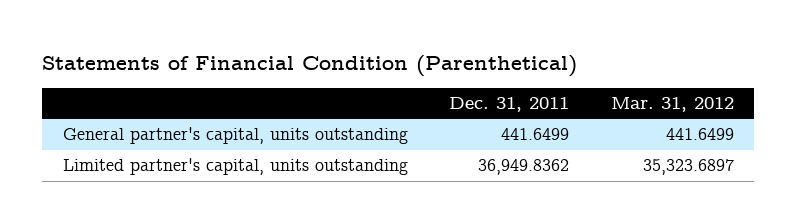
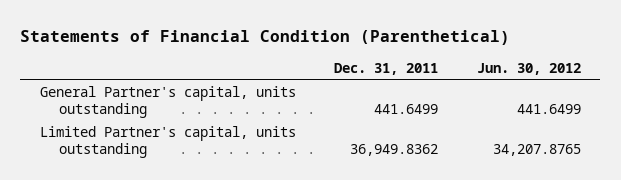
[610,97,734,113] Mar. 31, 2012 -> none
none -> [477,62,582,75] Jun. 30, 2012
[62,127,408,145] General partner's capital, units outstanding -> [39,85,296,118] General Partner's capital, units outstanding
[62,158,408,176] Limited partner's capital, units outstanding -> [39,125,296,158] Limited Partner's capital, units outstanding

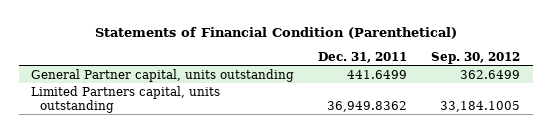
[477,62,582,75] Jun. 30, 2012 -> none
none -> [431,52,521,65] Sep. 30, 2012
[39,85,296,118] General Partner's capital, units outstanding -> [31,68,295,82] General Partner capital, units outstanding
[39,125,296,158] Limited Partner's capital, units outstanding -> [31,85,221,113] Limited Partners capital, units outstanding

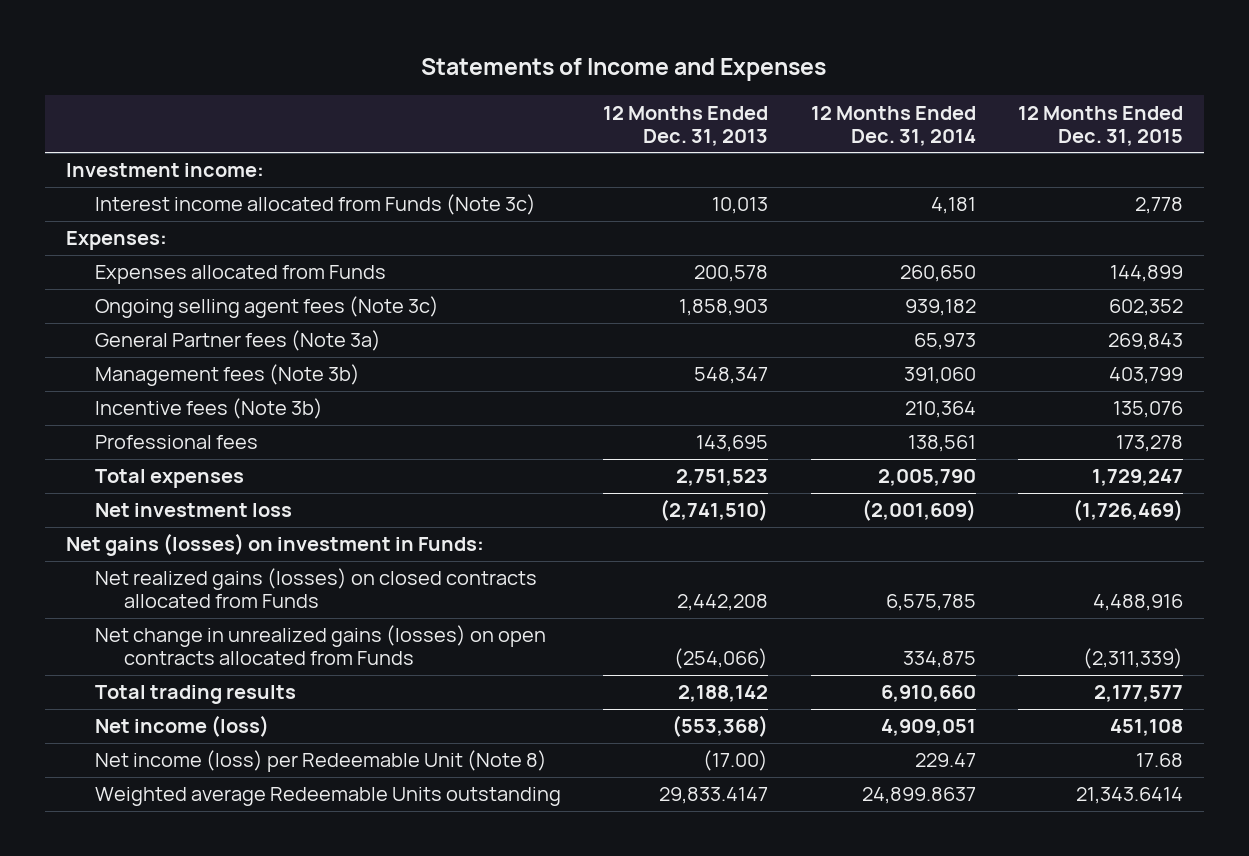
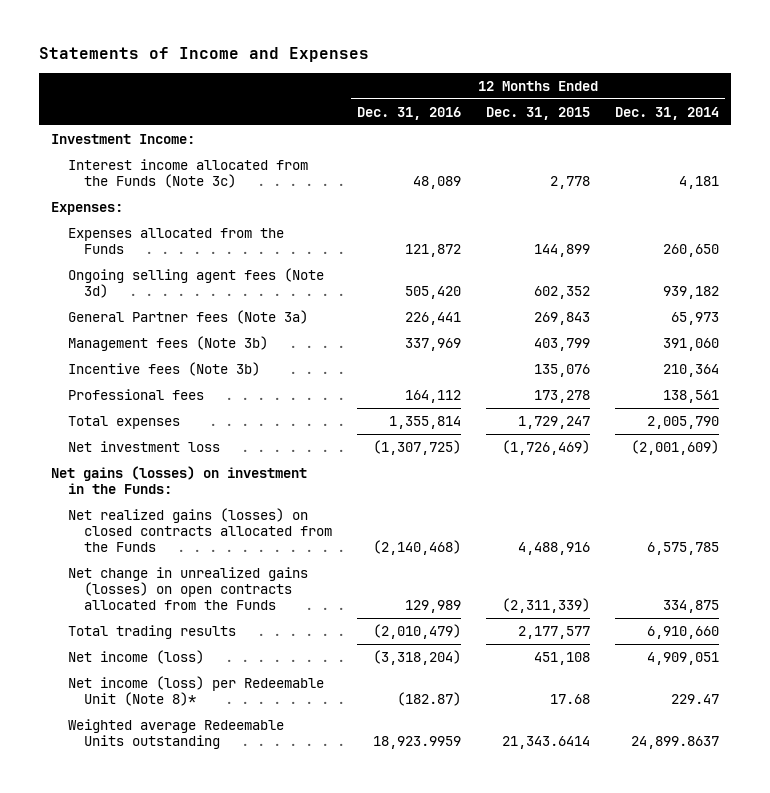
[603,105,769,146] 12 Months Ended Dec. 31, 2013 -> none
none -> [357,106,462,120] Dec. 31, 2016
[65,163,264,178] Investment income: -> [50,133,195,144] Investment Income:
[95,194,537,216] Interest income allocated from Funds (Note 3c) -> [67,158,308,188] Interest income allocated from the Funds (Note 3c)
[95,265,387,285] Expenses allocated from Funds -> [67,227,284,254] Expenses allocated from the Funds
[95,296,440,319] Ongoing selling agent fees (Note 3c) -> [67,267,324,298] Ongoing selling agent fees (Note 3d)
[65,533,484,557] Net gains (losses) on investment in Funds: -> [50,465,307,494] Net gains (losses) on investment in the Funds:
[95,568,538,609] Net realized gains (losses) on closed contracts allocated from Funds -> [67,507,333,552] Net realized gains (losses) on closed contracts allocated from the Funds
[95,625,547,666] Net change in unrealized gains (losses) on open contracts allocated from Funds -> [67,566,308,610] Net change in unrealized gains (losses) on open contracts allocated from the Funds
[95,750,548,773] Net income (loss) per Redeemable Unit (Note 8) -> [67,675,324,706] Net income (loss) per Redeemable Unit (Note 8)*

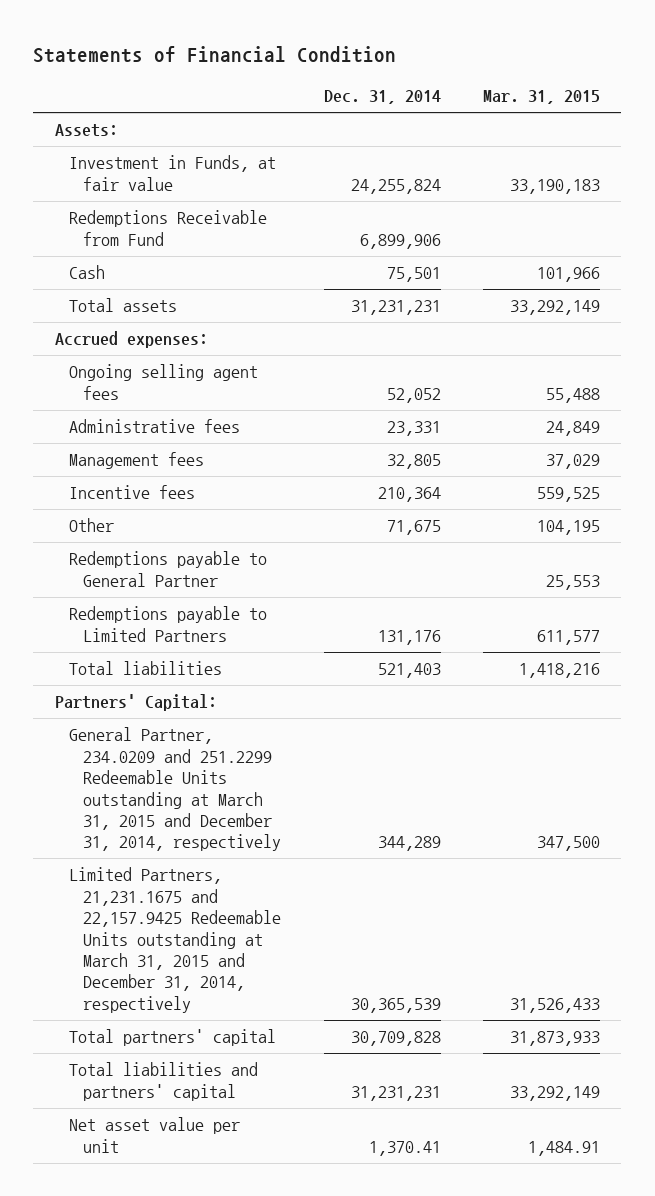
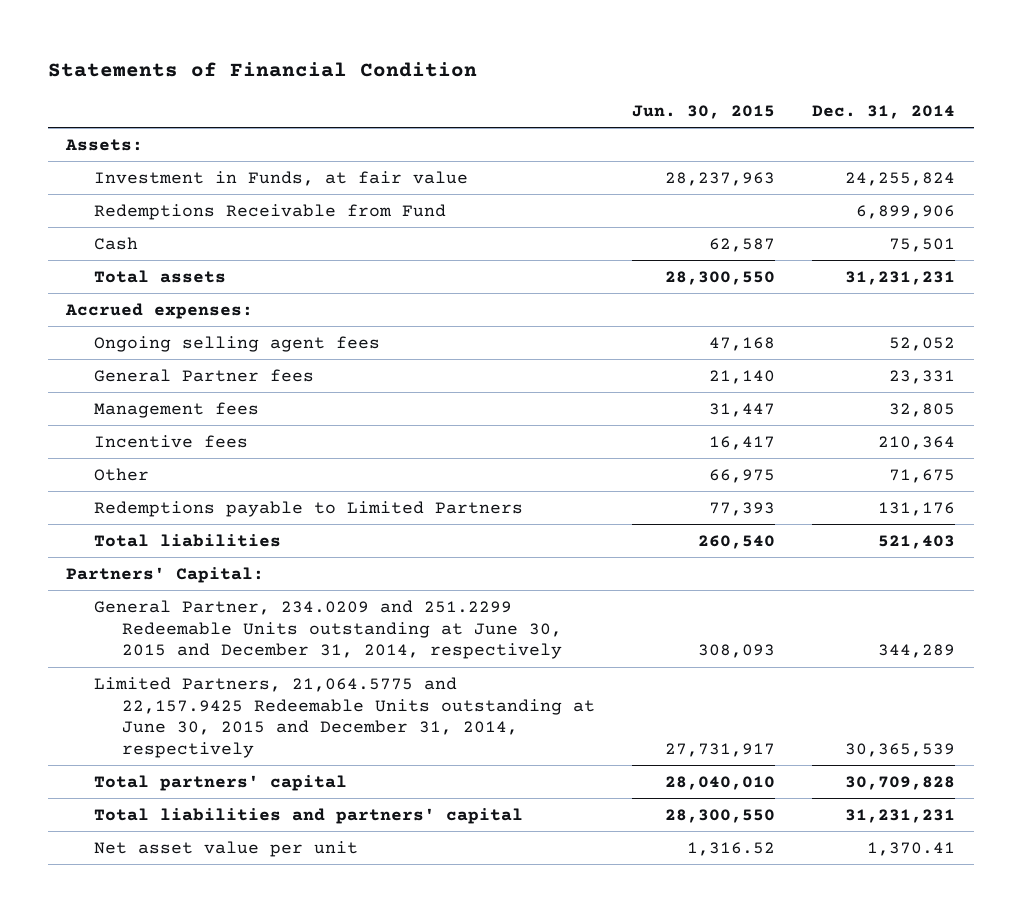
[483,90,601,105] Mar. 31, 2015 -> none
none -> [631,105,775,120] Jun. 30, 2015
[68,419,240,434] Administrative fees -> [94,368,315,382] General Partner fees
[68,551,267,587] Redemptions payable to General Partner -> none
[68,727,282,852] General Partner, 234.0209 and 251.2299 Redeemable Units outstanding at March 31, 2015 and December 31, 2014, respectively -> [94,599,562,660] General Partner, 234.0209 and 251.2299 Redeemable Units outstanding at June 30, 2015 and December 31, 2014, respectively
[68,867,282,1013] Limited Partners, 21,231.1675 and 22,157.9425 Redeemable Units outstanding at March 31, 2015 and December 31, 2014, respectively -> [94,676,595,759] Limited Partners, 21,064.5775 and 22,157.9425 Redeemable Units outstanding at June 30, 2015 and December 31, 2014, respectively

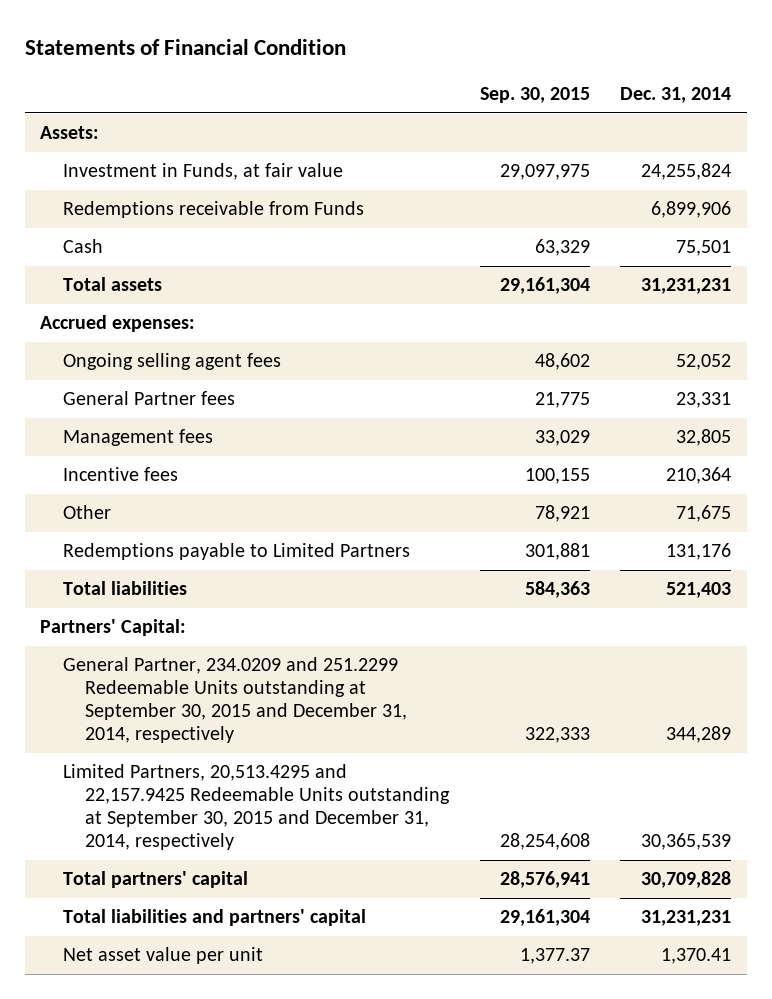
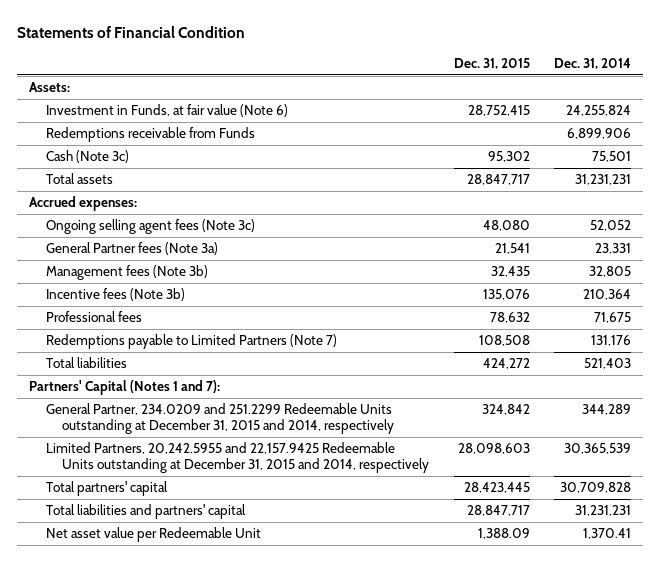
[479,87,590,104] Sep. 30, 2015 -> none
none -> [453,58,530,70] Dec. 31, 2015
[62,163,343,181] Investment in Funds, at fair value -> [45,104,288,118] Investment in Funds, at fair value (Note 6)
[62,239,103,254] Cash -> [45,150,129,164] Cash (Note 3c)
[62,353,281,371] Ongoing selling agent fees -> [45,219,255,235] Ongoing selling agent fees (Note 3c)
[62,391,235,406] General Partner fees -> [45,242,218,256] General Partner fees (Note 3a)
[62,429,213,447] Management fees -> [45,265,208,281] Management fees (Note 3b)
[62,467,178,482] Incentive fees -> [45,288,185,302] Incentive fees (Note 3b)
[62,505,111,520] Other -> [45,311,142,323] Professional fees
[62,543,410,561] Redemptions payable to Limited Partners -> [45,334,337,350] Redemptions payable to Limited Partners (Note 7)
[40,619,187,637] Partners' Capital: -> [28,380,220,396] Partners' Capital (Notes 1 and 7):
[62,657,407,744] General Partner, 234.0209 and 251.2299 Redeemable Units outstanding at September 30, 2015 and December 31, 2014, respectively -> [45,403,395,435] General Partner, 234.0209 and 251.2299 Redeemable Units outstanding at December 31, 2015 and 2014, respectively
[62,764,450,851] Limited Partners, 20,513.4295 and 22,157.9425 Redeemable Units outstanding at September 30, 2015 and December 31, 2014, respectively -> [45,442,430,474] Limited Partners, 20,242.5955 and 22,157.9425 Redeemable Units outstanding at December 31, 2015 and 2014, respectively
[62,947,263,965] Net asset value per unit -> [45,527,261,543] Net asset value per Redeemable Unit

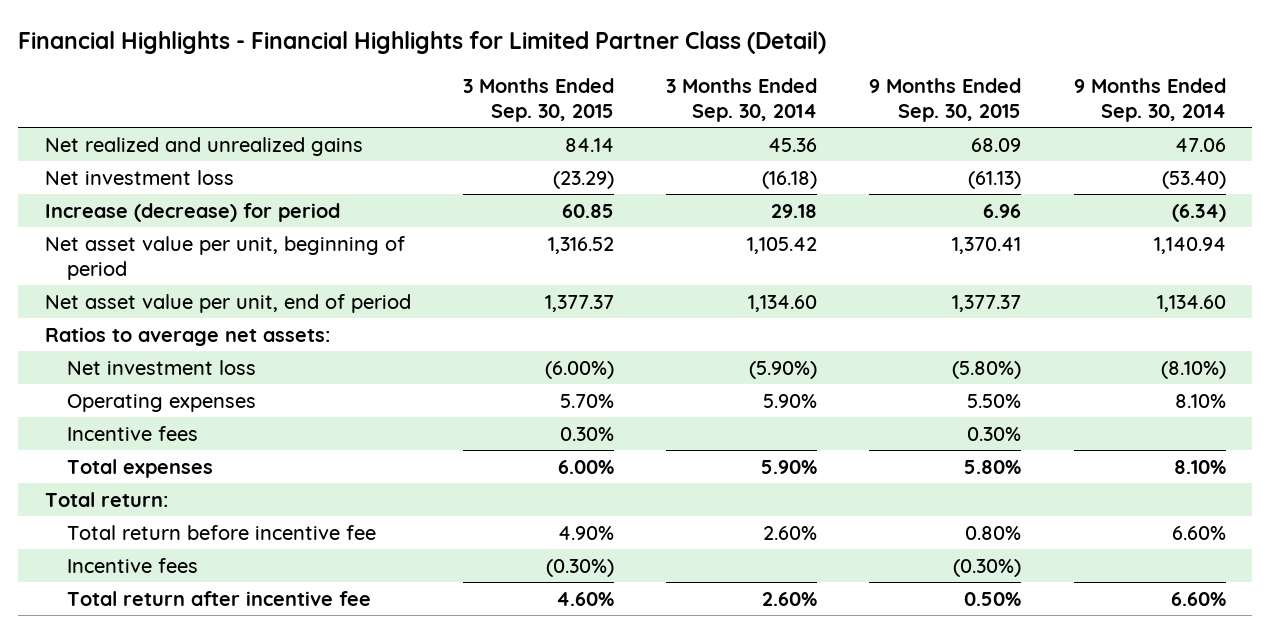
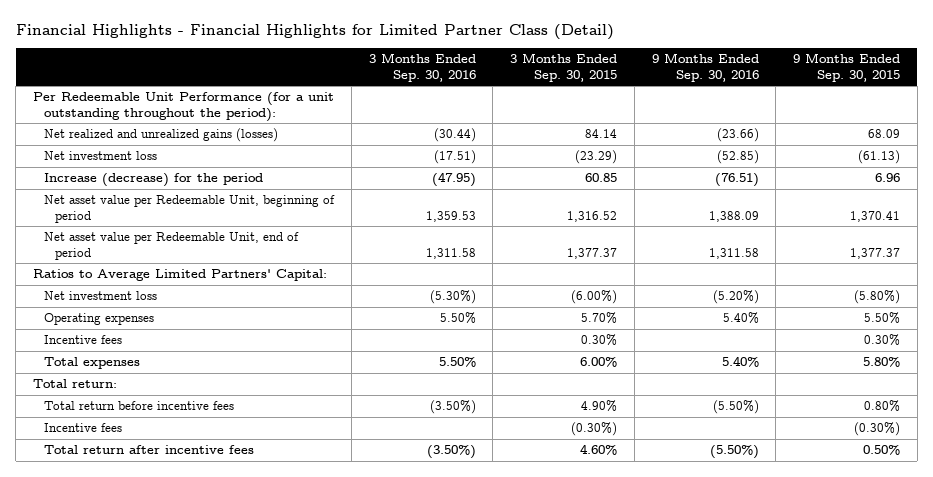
[666,77,818,123] 3 Months Ended Sep. 30, 2014 -> none
[1073,77,1226,123] 9 Months Ended Sep. 30, 2014 -> none
none -> [368,53,476,82] 3 Months Ended Sep. 30, 2016
none -> [651,53,759,82] 9 Months Ended Sep. 30, 2016
none -> [32,92,334,122] Per Redeemable Unit Performance (for a unit outstanding throughout the period):
[44,136,363,156] Net realized and unrealized gains -> [44,128,279,143] Net realized and unrealized gains (losses)
[44,202,340,222] Increase (decrease) for period -> [44,173,264,188] Increase (decrease) for the period
[44,235,405,280] Net asset value per unit, beginning of period -> [44,195,336,223] Net asset value per Redeemable Unit, beginning of period
[44,293,411,313] Net asset value per unit, end of period -> [44,232,300,260] Net asset value per Redeemable Unit, end of period
[44,326,330,346] Ratios to average net assets: -> [32,269,327,282] Ratios to Average Limited Partners' Capital:
[67,524,377,540] Total return before incentive fee -> [44,401,235,411] Total return before incentive fees
[67,590,372,606] Total return after incentive fee -> [44,445,255,455] Total return after incentive fees

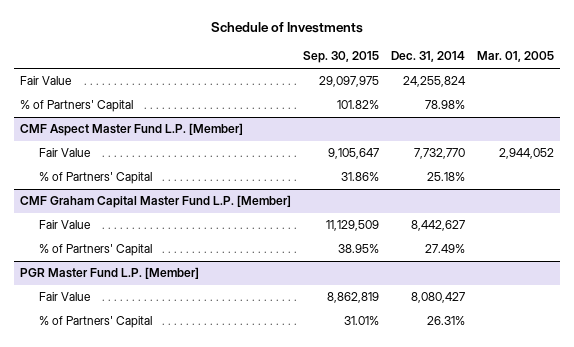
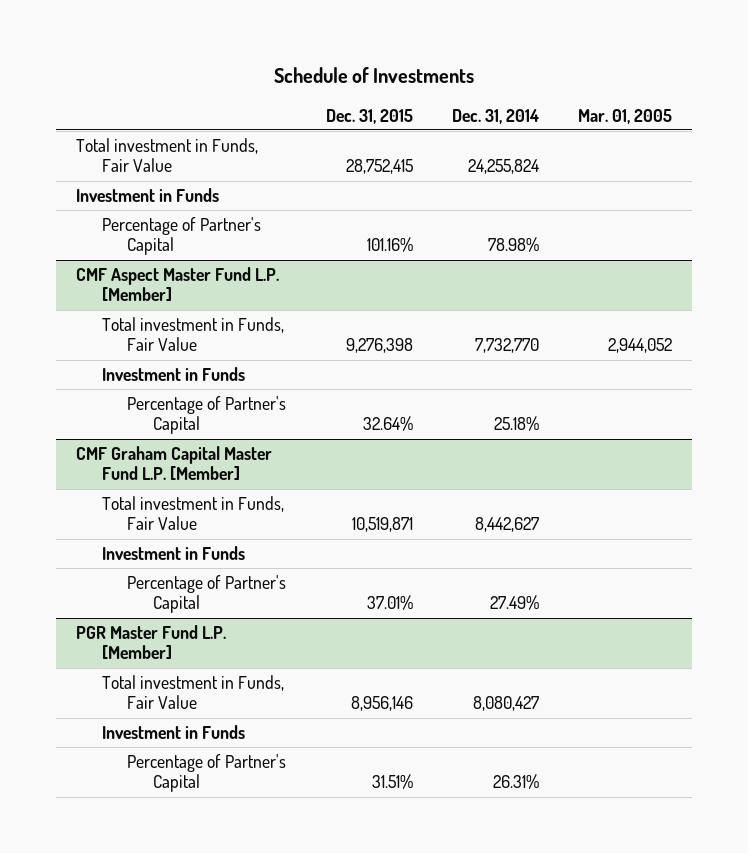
[302,51,379,64] Sep. 30, 2015 -> none
none -> [325,108,413,124] Dec. 31, 2015
[19,76,72,86] Fair Value -> [75,137,258,173] Total investment in Funds, Fair Value
none -> [75,187,219,202] Investment in Funds
[19,100,133,113] % of Partners' Capital -> [101,216,261,256] Percentage of Partner's Capital
[38,148,91,158] Fair Value -> [101,316,284,352] Total investment in Funds, Fair Value
none -> [101,366,245,381] Investment in Funds
[38,172,152,185] % of Partners' Capital -> [127,395,287,435] Percentage of Partner's Capital
[38,220,91,230] Fair Value -> [101,495,284,531] Total investment in Funds, Fair Value
none -> [101,545,245,560] Investment in Funds
[38,244,152,257] % of Partners' Capital -> [127,574,287,614] Percentage of Partner's Capital
[38,292,91,302] Fair Value -> [101,674,284,710] Total investment in Funds, Fair Value
none -> [101,724,245,739] Investment in Funds
[38,316,152,329] % of Partners' Capital -> [127,753,287,793] Percentage of Partner's Capital

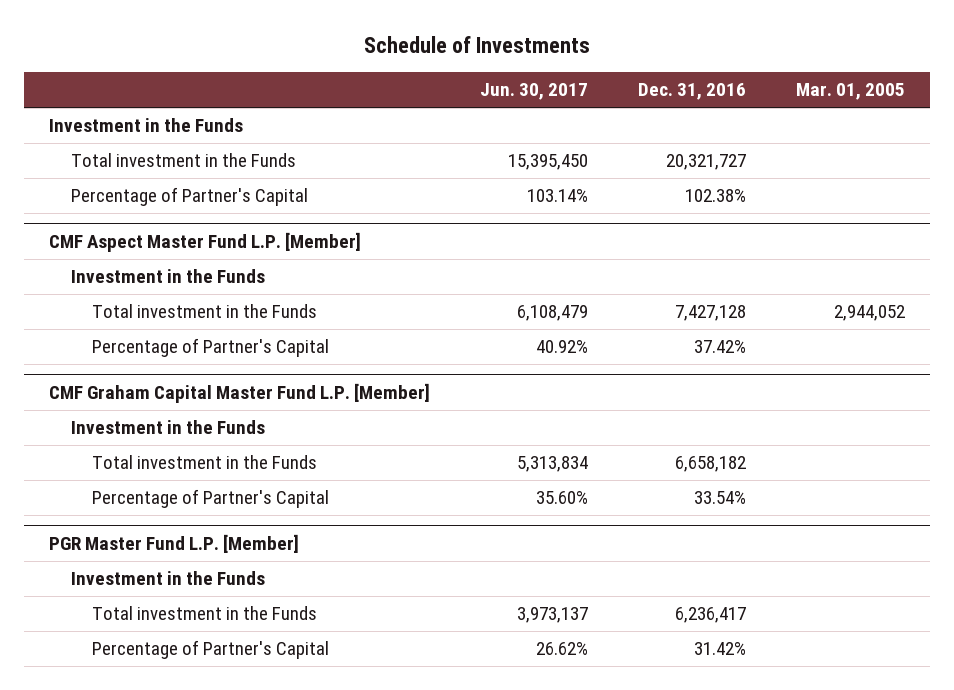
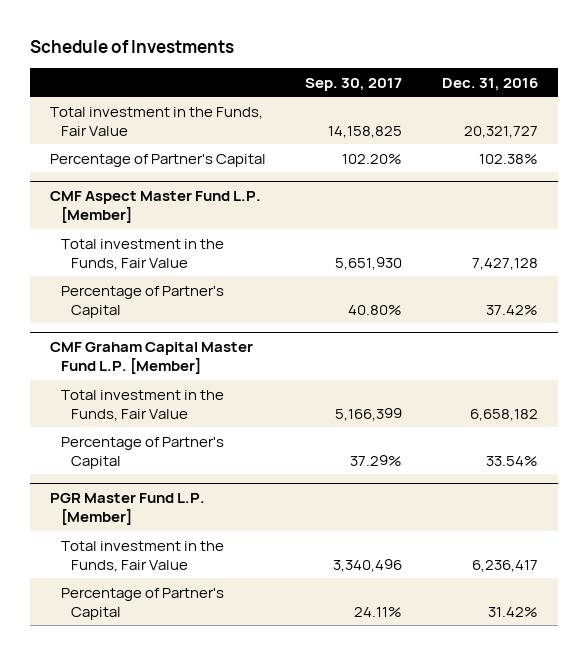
[479,83,588,101] Jun. 30, 2017 -> none
[796,83,906,101] Mar. 01, 2005 -> none
none -> [305,77,403,91] Sep. 30, 2017
[48,118,243,133] Investment in the Funds -> none
[70,153,296,168] Total investment in the Funds -> [49,106,263,136] Total investment in the Funds, Fair Value
[70,269,265,284] Investment in the Funds -> none
[92,304,318,319] Total investment in the Funds -> [60,238,224,270] Total investment in the Funds, Fair Value
[70,420,265,435] Investment in the Funds -> none
[92,455,318,470] Total investment in the Funds -> [60,389,224,421] Total investment in the Funds, Fair Value
[70,571,265,586] Investment in the Funds -> none
[92,606,318,621] Total investment in the Funds -> [60,540,224,572] Total investment in the Funds, Fair Value

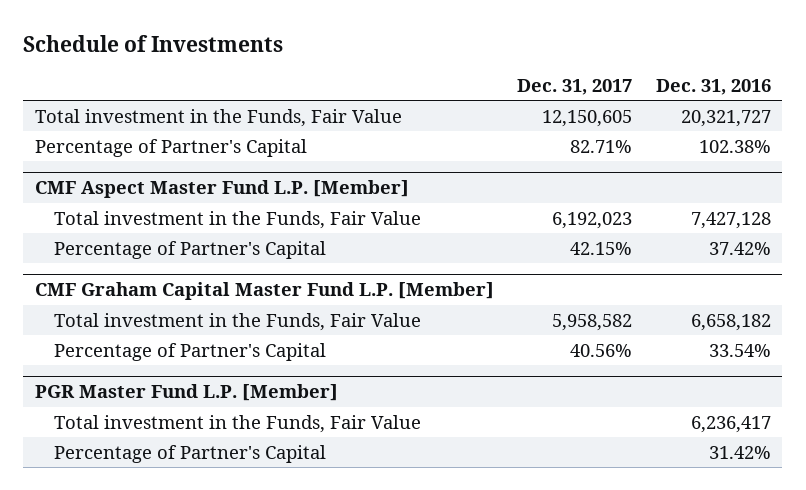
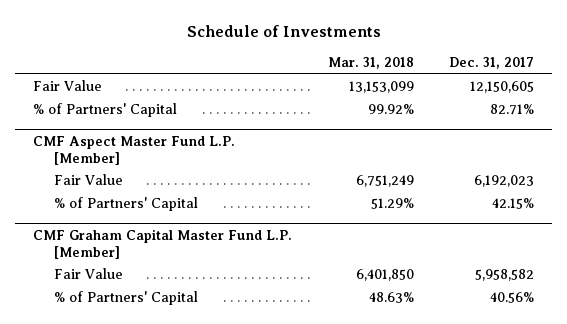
[655,78,771,95] Dec. 31, 2016 -> none
none -> [327,56,414,69] Mar. 31, 2018
[35,108,403,127] Total investment in the Funds, Fair Value -> [33,80,103,92] Fair Value
[35,138,308,157] Percentage of Partner's Capital -> [33,103,178,118] % of Partners' Capital
[54,210,422,229] Total investment in the Funds, Fair Value -> [54,174,124,186] Fair Value
[54,240,327,259] Percentage of Partner's Capital -> [54,197,199,212] % of Partners' Capital
[35,383,339,401] PGR Master Fund L.P. [Member] -> none
[54,414,422,433] Total investment in the Funds, Fair Value -> none
[54,444,327,463] Percentage of Partner's Capital -> none
[54,312,422,331] Total investment in the Funds, Fair Value -> [54,268,124,280] Fair Value
[54,342,327,361] Percentage of Partner's Capital -> [54,291,199,306] % of Partners' Capital

